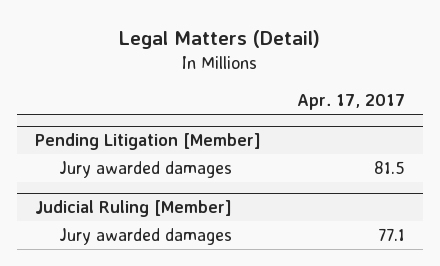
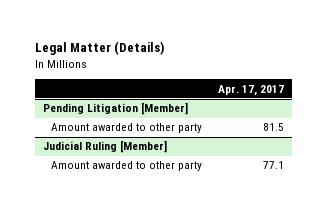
[119,29,321,49] Legal Matters (Detail) -> [34,41,164,56] Legal Matter (Details)
[59,160,233,178] Jury awarded damages -> [51,123,203,134] Amount awarded to other party
[59,227,233,245] Jury awarded damages -> [51,161,203,172] Amount awarded to other party

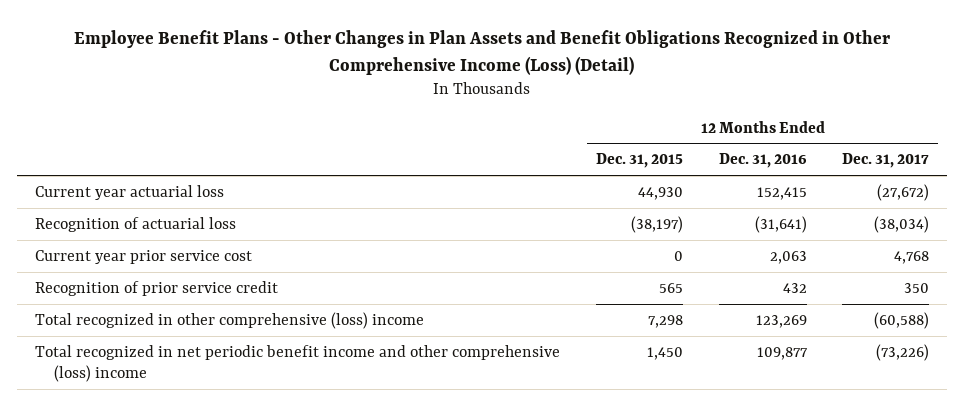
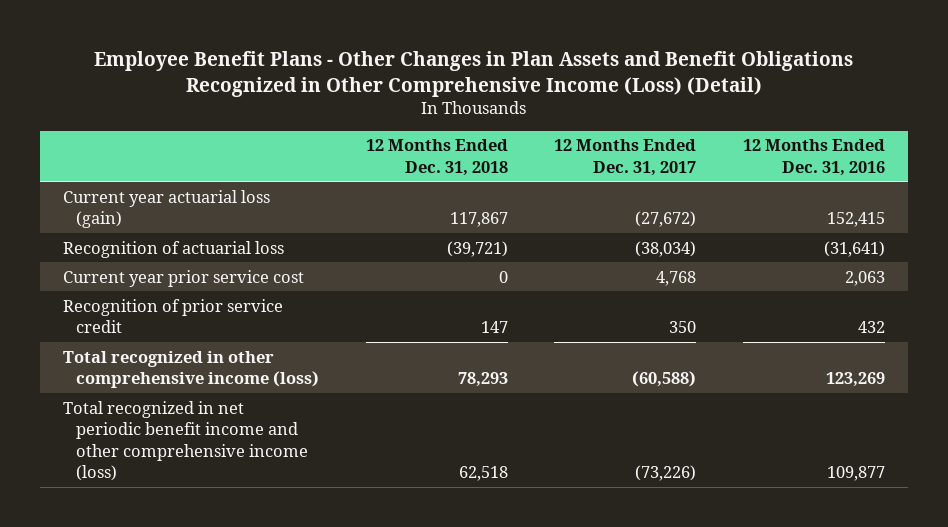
[595,153,683,169] Dec. 31, 2015 -> none
none -> [365,139,508,176] 12 Months Ended Dec. 31, 2018
[34,184,224,200] Current year actuarial loss -> [63,189,271,229] Current year actuarial loss (gain)
[34,311,424,329] Total recognized in other comprehensive (loss) income -> [63,350,320,389] Total recognized in other comprehensive income (loss)
[34,344,560,383] Total recognized in net periodic benefit income and other comprehensive (loss) income -> [63,400,309,482] Total recognized in net periodic benefit income and other comprehensive income (loss)

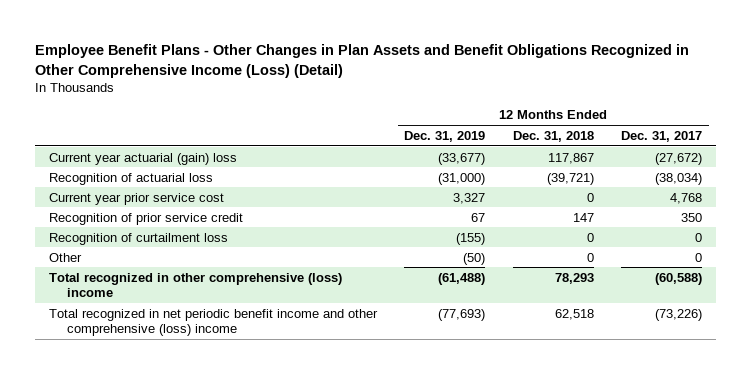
[742,139,885,176] 12 Months Ended Dec. 31, 2016 -> none
none -> [404,130,486,142] Dec. 31, 2019
[63,189,271,229] Current year actuarial loss (gain) -> [48,152,237,165] Current year actuarial (gain) loss
none -> [48,232,228,245] Recognition of curtailment loss
none -> [48,252,82,262] Other
[63,350,320,389] Total recognized in other comprehensive income (loss) -> [48,272,342,298] Total recognized in other comprehensive (loss) income
[63,400,309,482] Total recognized in net periodic benefit income and other comprehensive income (loss) -> [48,308,378,337] Total recognized in net periodic benefit income and other comprehensive (loss) income

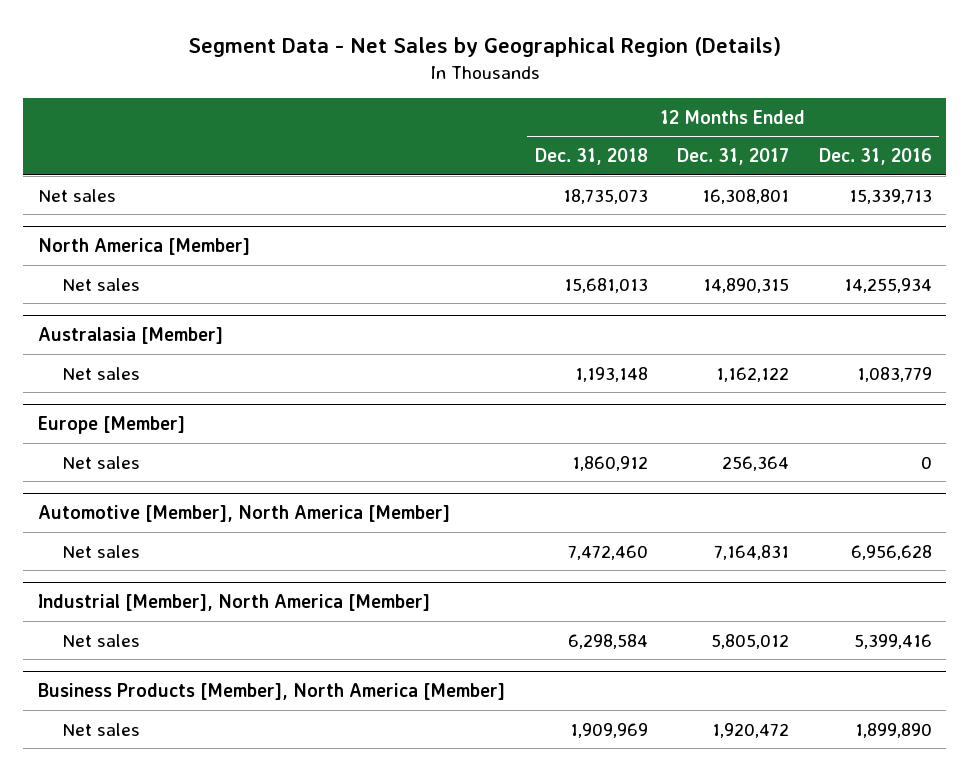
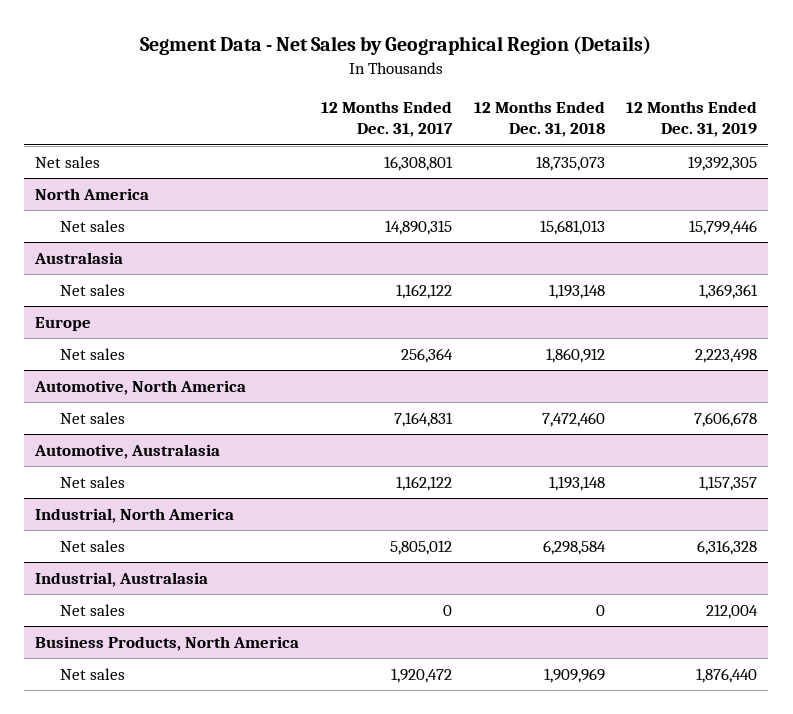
[818,148,932,166] Dec. 31, 2016 -> none
none -> [626,101,758,138] 12 Months Ended Dec. 31, 2019
[38,237,251,255] North America [Member] -> [35,187,150,200] North America
[38,326,224,344] Australasia [Member] -> [34,251,124,264] Australasia
[38,415,186,434] Europe [Member] -> [35,316,92,331] Europe
[38,504,451,522] Automotive [Member], North America [Member] -> [34,379,247,395] Automotive, North America
none -> [34,443,221,459] Automotive, Australasia
none -> [59,475,125,488] Net sales
[38,593,431,611] Industrial [Member], North America [Member] -> [35,507,235,523] Industrial, North America
none -> [35,571,209,587] Industrial, Australasia
none -> [59,603,125,616] Net sales
[38,682,506,700] Business Products [Member], North America [Member] -> [35,635,300,651] Business Products, North America

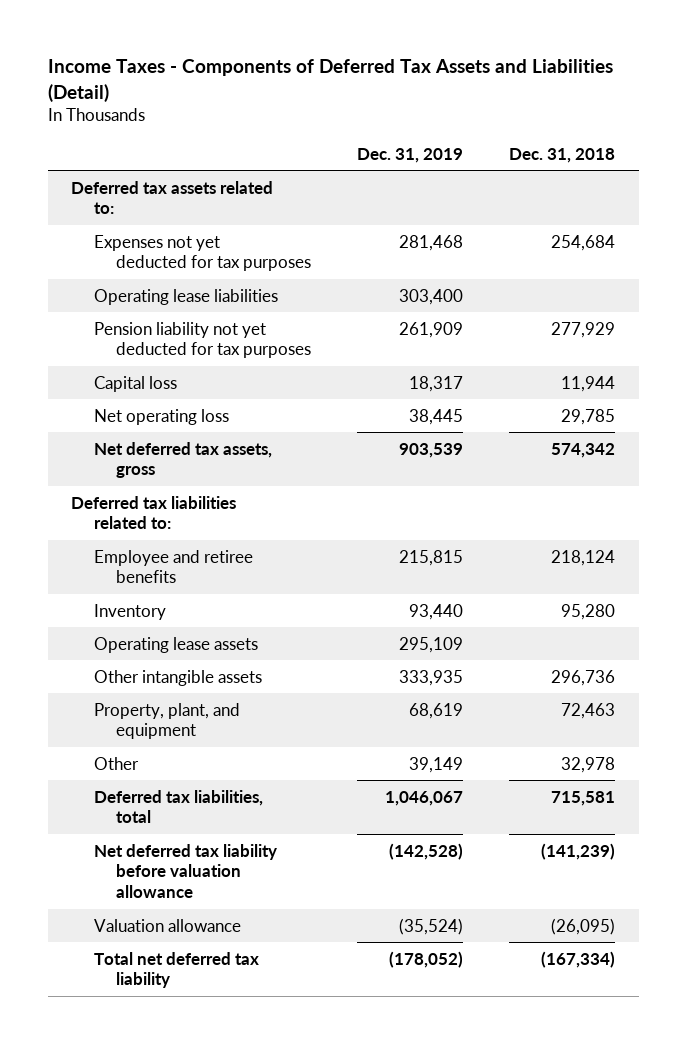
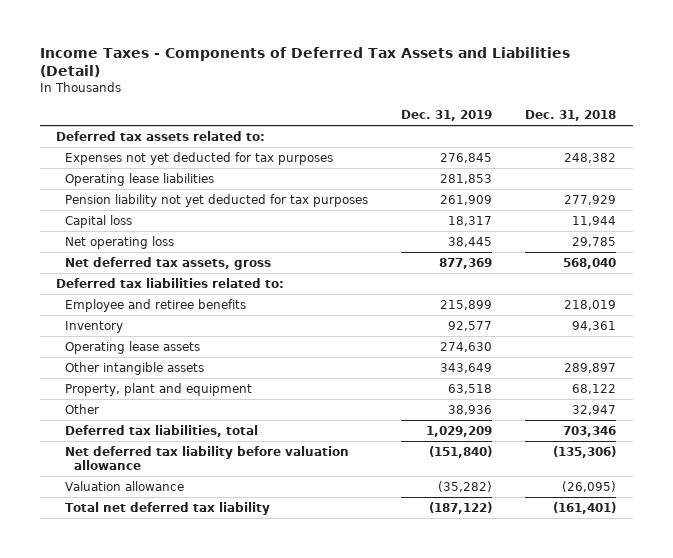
[399,234,464,251] 281,468 -> [440,152,493,163] 276,845
[551,234,616,251] 254,684 -> [564,152,617,163] 248,382
[399,288,464,305] 303,400 -> [440,173,493,184] 281,853
[399,442,464,458] 903,539 -> [439,257,493,269] 877,369
[551,442,616,458] 574,342 -> [563,257,617,269] 568,040
[399,549,464,566] 215,815 -> [440,299,493,310] 215,899
[551,549,616,566] 218,124 -> [564,299,617,310] 218,019
[409,603,464,620] 93,440 -> [448,320,493,331] 92,577
[561,603,616,620] 95,280 -> [572,320,617,331] 94,361
[399,636,464,653] 295,109 -> [440,341,493,352] 274,630
[399,669,464,686] 333,935 -> [440,362,493,373] 343,649
[551,669,616,686] 296,736 -> [564,362,617,373] 289,897
[93,702,240,740] Property, plant, and equipment -> [64,382,252,396] Property, plant and equipment
[409,702,464,719] 68,619 -> [448,383,493,394] 63,518
[561,702,616,719] 72,463 -> [572,383,617,394] 68,122
[409,756,464,773] 39,149 -> [448,404,493,415] 38,936
[561,756,616,773] 32,978 -> [572,404,617,415] 32,947
[385,790,464,806] 1,046,067 -> [426,425,493,437] 1,029,209
[551,790,616,806] 715,581 -> [563,425,617,437] 703,346
[389,842,464,860] (142,528) -> [429,445,493,458] (151,840)
[541,842,616,860] (141,239) -> [553,445,617,458] (135,306)
[399,917,464,935] (35,524) -> [438,480,493,492] (35,282)
[389,950,464,968] (178,052) -> [429,501,493,514] (187,122)
[541,950,616,968] (167,334) -> [553,501,617,514] (161,401)

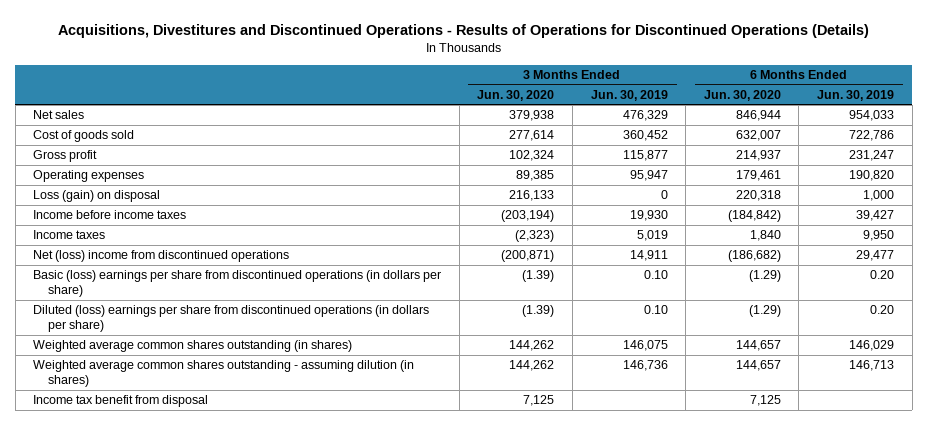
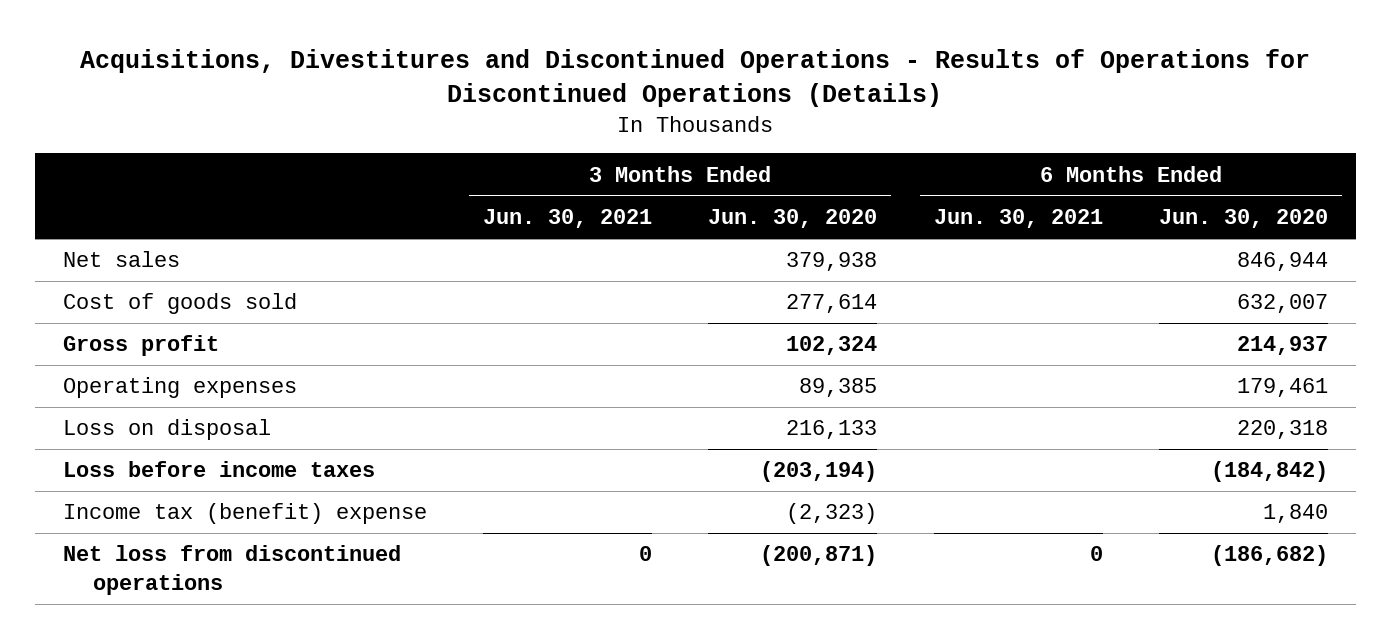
[590,89,668,101] Jun. 30, 2019 -> none
[816,89,894,101] Jun. 30, 2019 -> none
none -> [483,209,653,229] Jun. 30, 2021
none -> [933,209,1103,229] Jun. 30, 2021
[33,270,442,298] Basic (loss) earnings per share from discontinued operations (in dollars per share) -> none
[33,305,430,333] Diluted (loss) earnings per share from discontinued operations (in dollars per share) -> none
[33,340,353,353] Weighted average common shares outstanding (in shares) -> none
[33,360,415,388] Weighted average common shares outstanding - assuming dilution (in shares) -> none
[33,395,209,408] Income tax benefit from disposal -> none
[33,190,161,203] Loss (gain) on disposal -> [62,419,271,441] Loss on disposal
[33,210,187,220] Income before income taxes -> [62,461,375,478] Loss before income taxes
[33,230,106,240] Income taxes -> [62,503,427,525] Income tax (benefit) expense
[33,250,290,263] Net (loss) income from discontinued operations -> [62,545,401,595] Net loss from discontinued operations

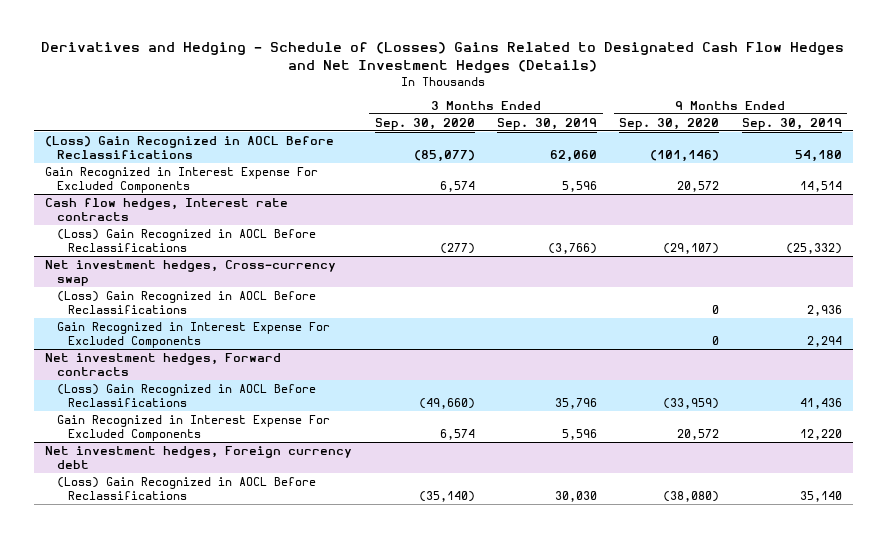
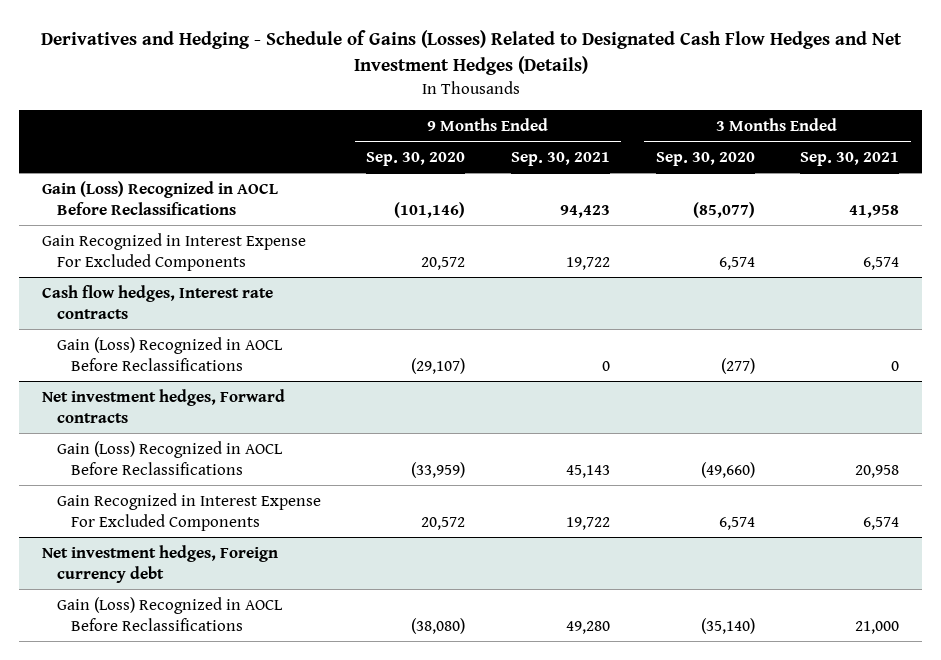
[41,42,845,74] Derivatives and Hedging - Schedule of (Losses) Gains Related to Designated Cash Flow Hedges and Net Investment Hedges (Details) -> [40,30,902,75] Derivatives and Hedging - Schedule of Gains (Losses) Related to Designated Cash Flow Hedges and Net Investment Hedges (Details)
[496,117,597,130] Sep. 30, 2019 -> none
[741,117,842,130] Sep. 30, 2019 -> none
none -> [510,152,610,167] Sep. 30, 2021
none -> [800,152,900,167] Sep. 30, 2021
[45,135,335,159] (Loss) Gain Recognized in AOCL Before Reclassifications -> [41,180,278,216] Gain (Loss) Recognized in AOCL Before Reclassifications
[45,259,337,286] Net investment hedges, Cross-currency swap -> none
[56,290,316,314] (Loss) Gain Recognized in AOCL Before Reclassifications -> none
[56,321,330,348] Gain Recognized in Interest Expense For Excluded Components -> none
[56,228,316,252] (Loss) Gain Recognized in AOCL Before Reclassifications -> [56,336,283,372] Gain (Loss) Recognized in AOCL Before Reclassifications
[56,383,316,407] (Loss) Gain Recognized in AOCL Before Reclassifications -> [56,440,283,476] Gain (Loss) Recognized in AOCL Before Reclassifications
[56,476,316,500] (Loss) Gain Recognized in AOCL Before Reclassifications -> [56,596,283,632] Gain (Loss) Recognized in AOCL Before Reclassifications

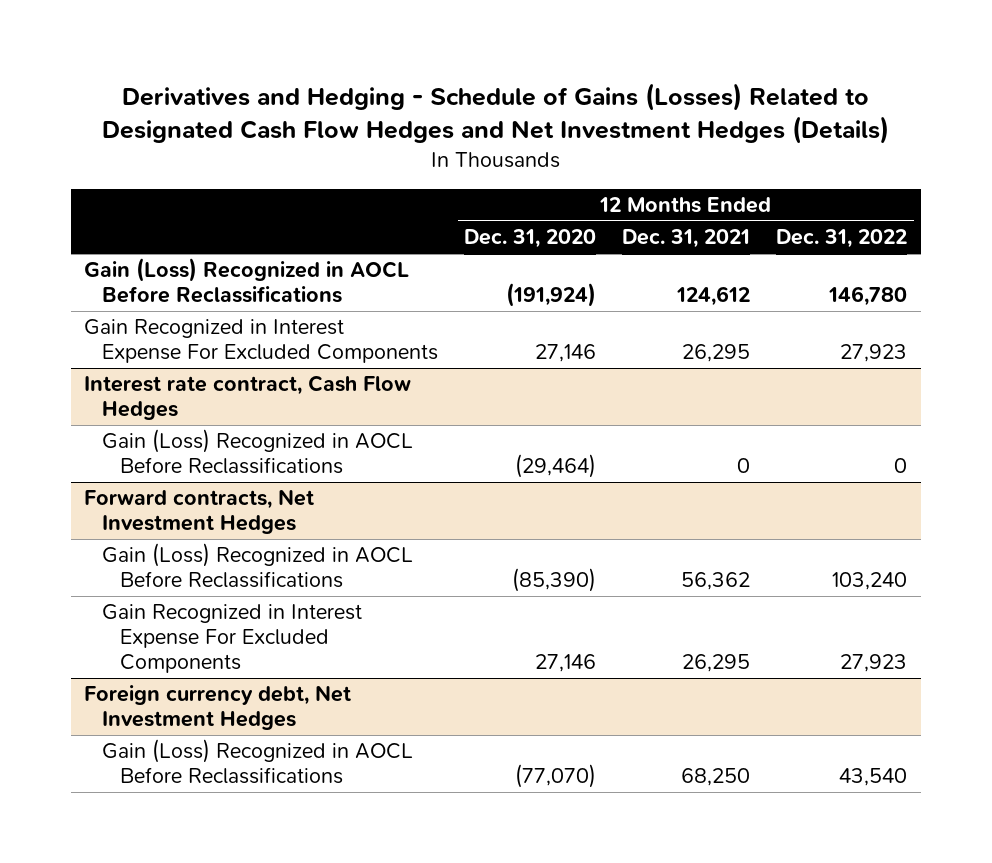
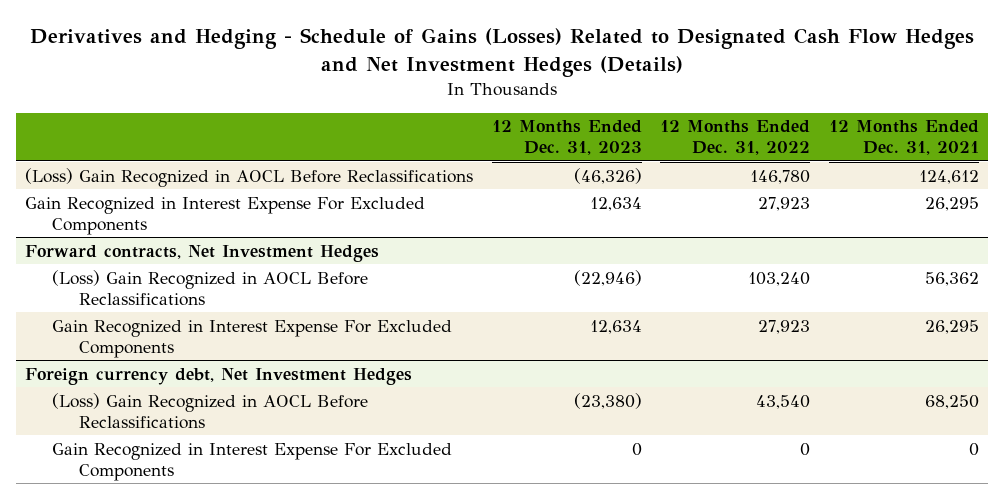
[464,229,597,249] Dec. 31, 2020 -> none
none -> [491,120,642,156] 12 Months Ended Dec. 31, 2023
[84,258,410,304] Gain (Loss) Recognized in AOCL Before Reclassifications -> [25,167,474,187] (Loss) Gain Recognized in AOCL Before Reclassifications
[84,375,412,421] Interest rate contract, Cash Flow Hedges -> none
[102,429,414,475] Gain (Loss) Recognized in AOCL Before Reclassifications -> none
[102,543,414,589] Gain (Loss) Recognized in AOCL Before Reclassifications -> [52,269,369,306] (Loss) Gain Recognized in AOCL Before Reclassifications
[102,739,414,785] Gain (Loss) Recognized in AOCL Before Reclassifications -> [52,392,369,429] (Loss) Gain Recognized in AOCL Before Reclassifications
none -> [52,442,453,481] Gain Recognized in Interest Expense For Excluded Components

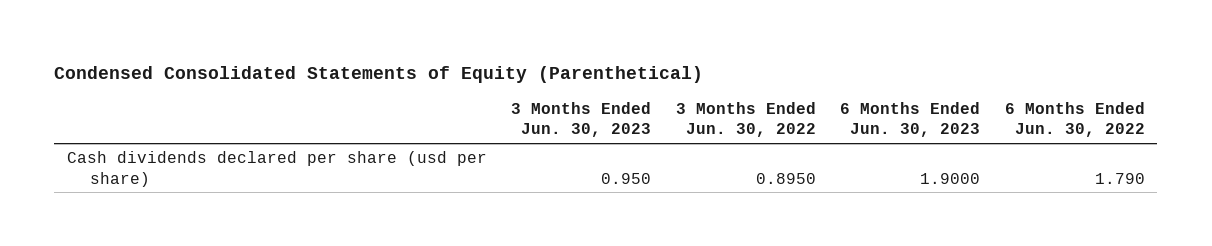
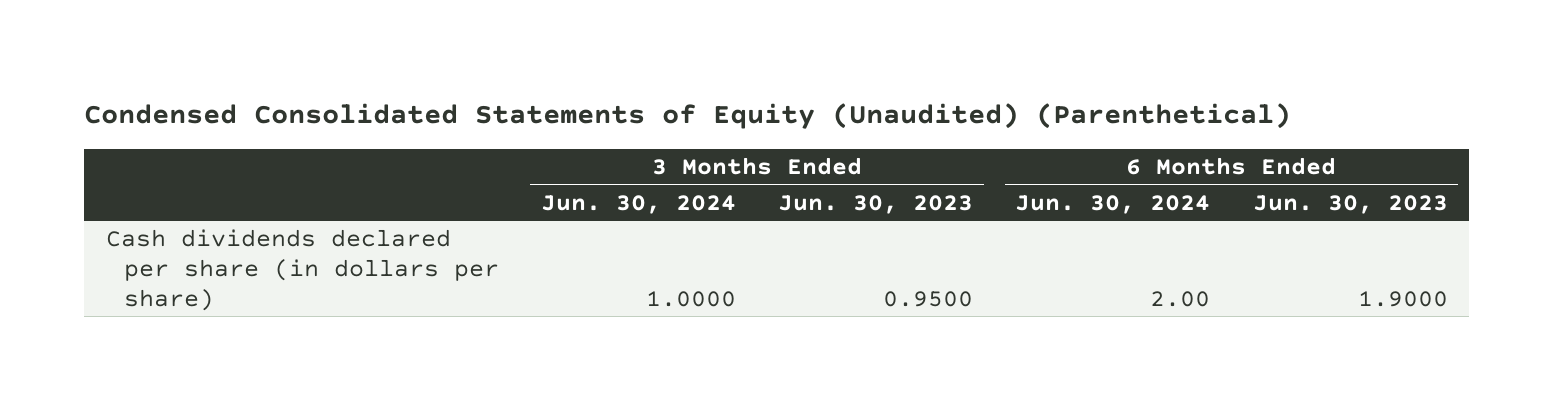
[54,65,704,83] Condensed Consolidated Statements of Equity (Parenthetical) -> [84,103,1292,130] Condensed Consolidated Statements of Equity (Unaudited) (Parenthetical)
[675,102,816,138] 3 Months Ended Jun. 30, 2022 -> none
[1004,102,1145,138] 6 Months Ended Jun. 30, 2022 -> none
none -> [540,194,736,214] Jun. 30, 2024
none -> [1015,194,1211,214] Jun. 30, 2024
[66,151,487,187] Cash dividends declared per share (usd per share) -> [105,229,499,311] Cash dividends declared per share (in dollars per share)
[601,172,652,184] 0.950 -> [883,290,974,307] 0.9500

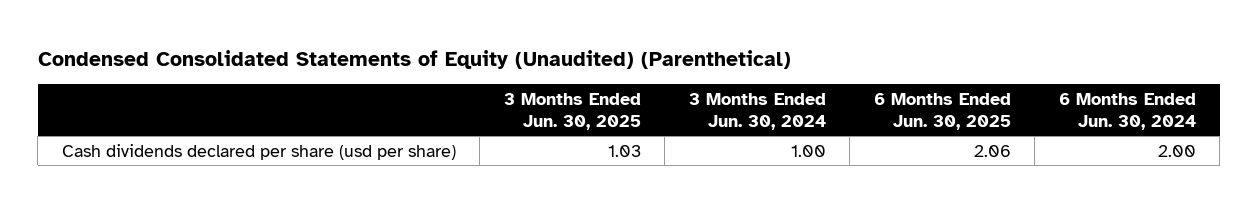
[778,194,974,214] Jun. 30, 2023 -> none
[1252,194,1448,214] Jun. 30, 2023 -> none
none -> [503,93,641,130] 3 Months Ended Jun. 30, 2025
none -> [873,93,1011,130] 6 Months Ended Jun. 30, 2025
[105,229,499,311] Cash dividends declared per share (in dollars per share) -> [61,143,456,160] Cash dividends declared per share (usd per share)
[645,290,736,307] 1.0000 -> [790,144,826,157] 1.00

